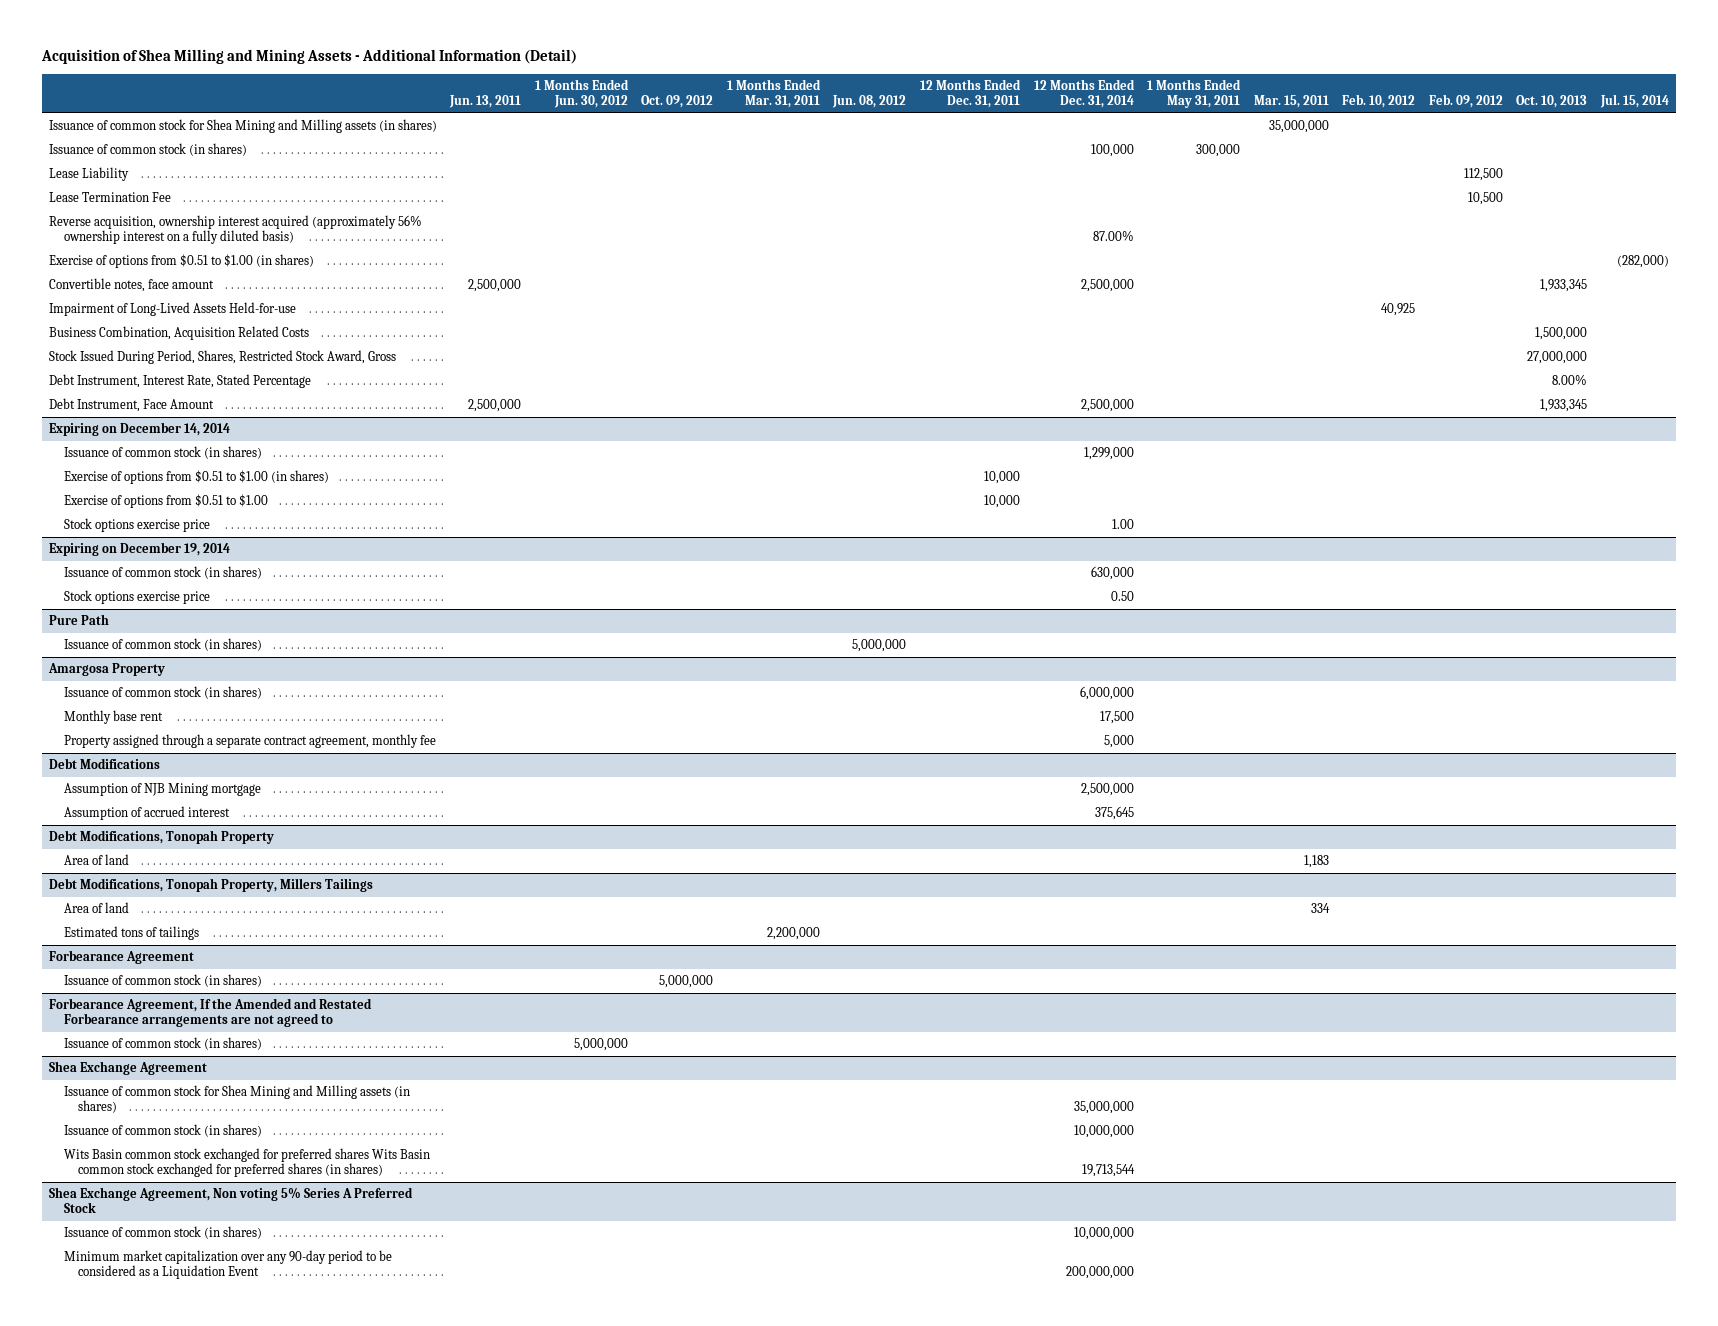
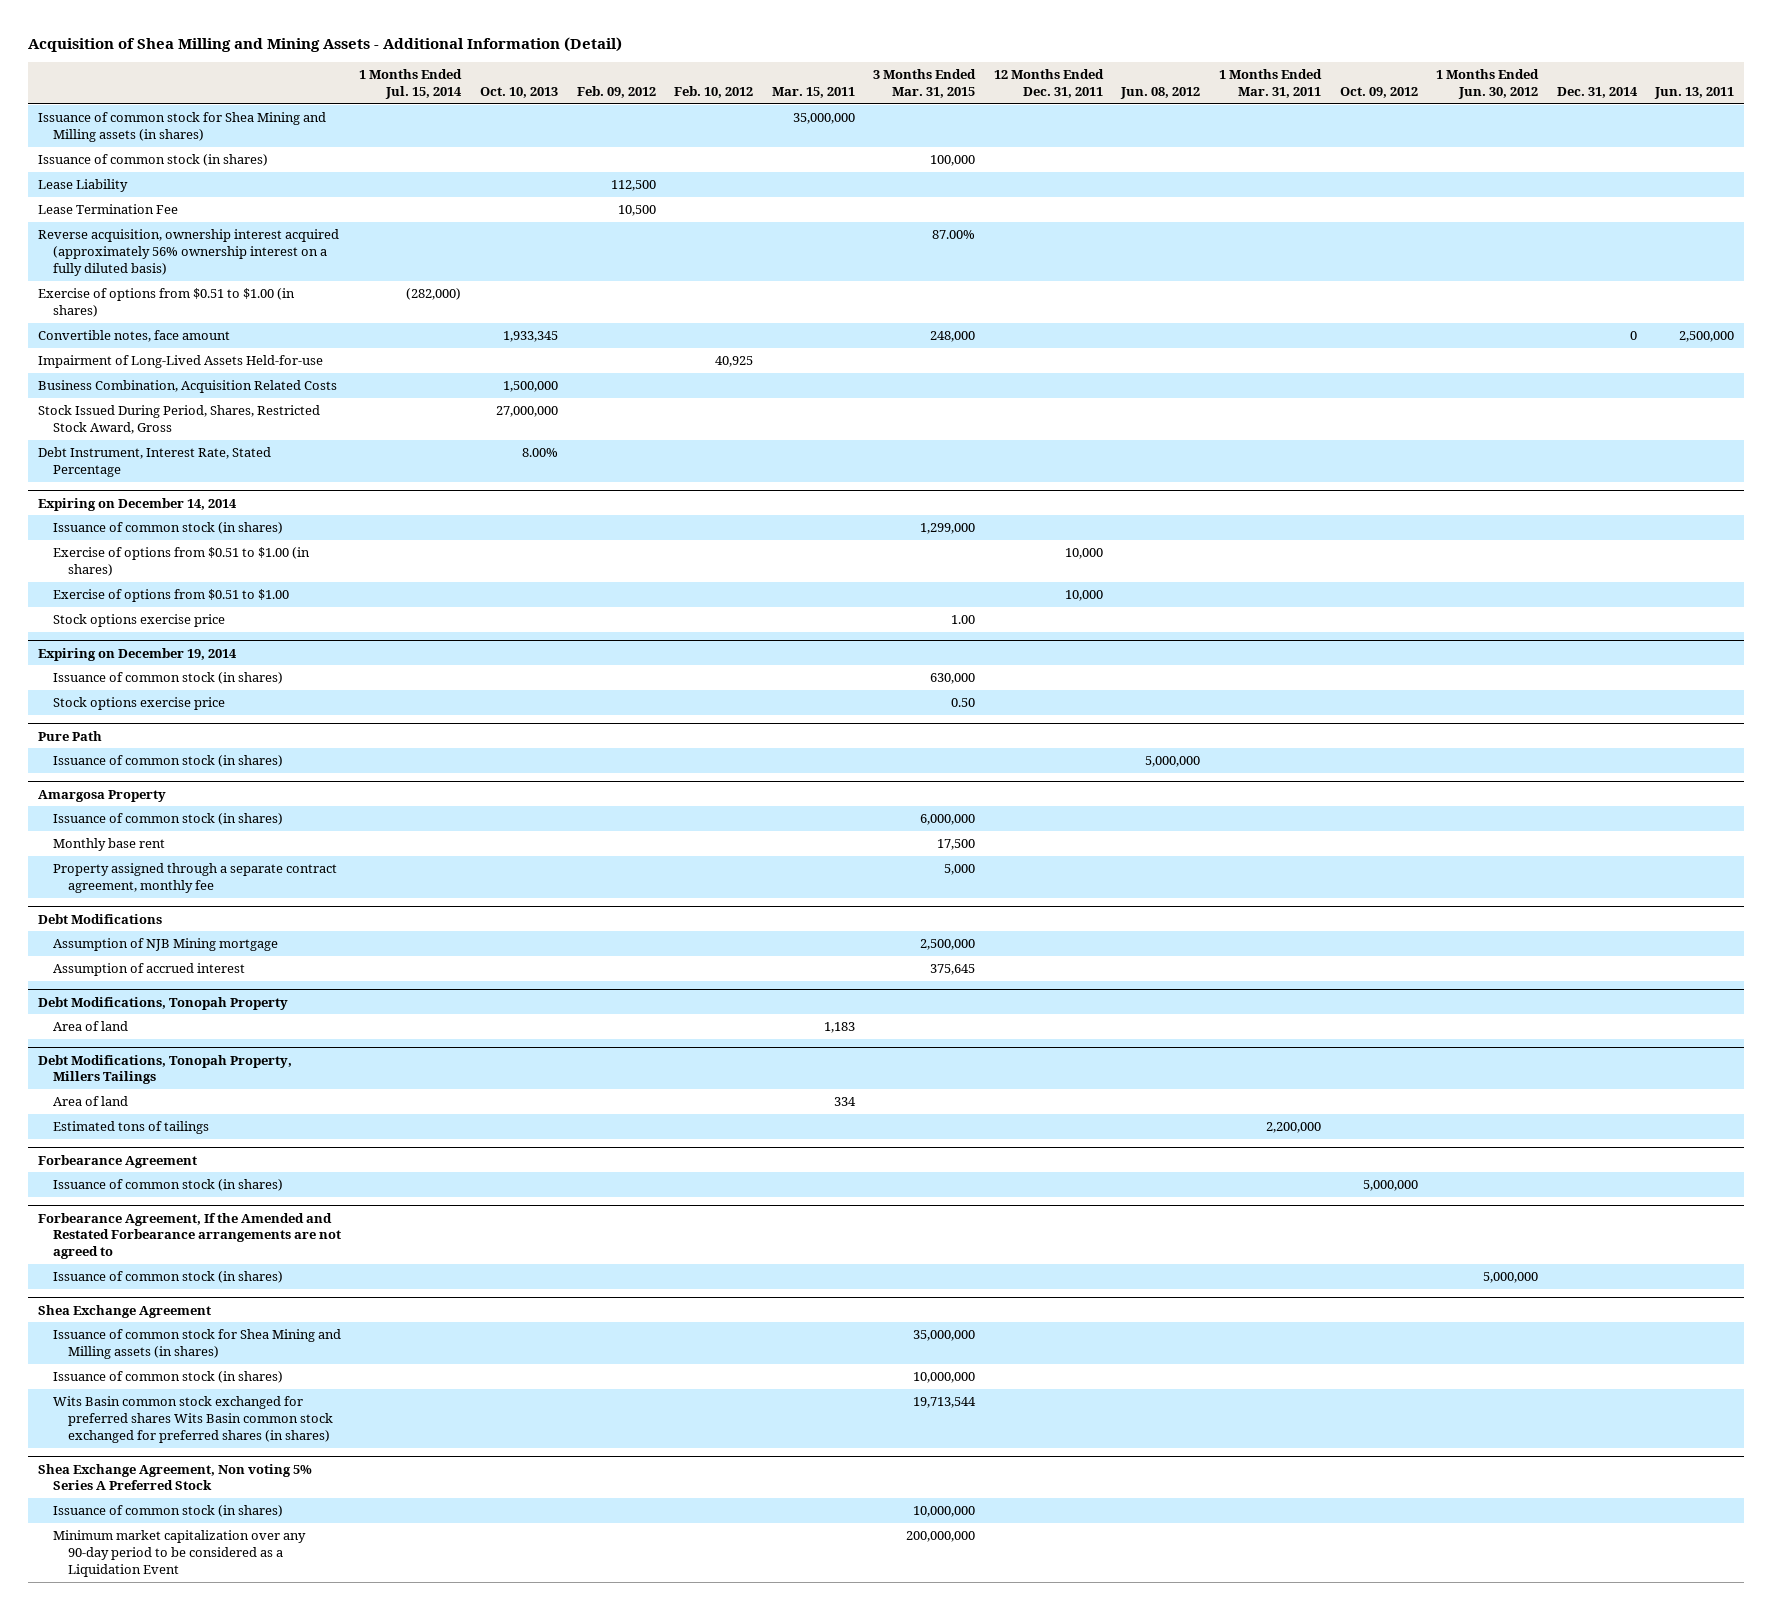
[1033,79,1135,109] 12 Months Ended Dec. 31, 2014 -> none
[1147,79,1242,109] 1 Months Ended May 31, 2011 -> none
[1599,94,1669,109] Jul. 15, 2014 -> none
none -> [359,69,463,100] 1 Months Ended Jul. 15, 2014
none -> [873,69,977,99] 3 Months Ended Mar. 31, 2015
none -> [1556,87,1638,99] Dec. 31, 2014
[48,398,214,413] Debt Instrument, Face Amount -> none

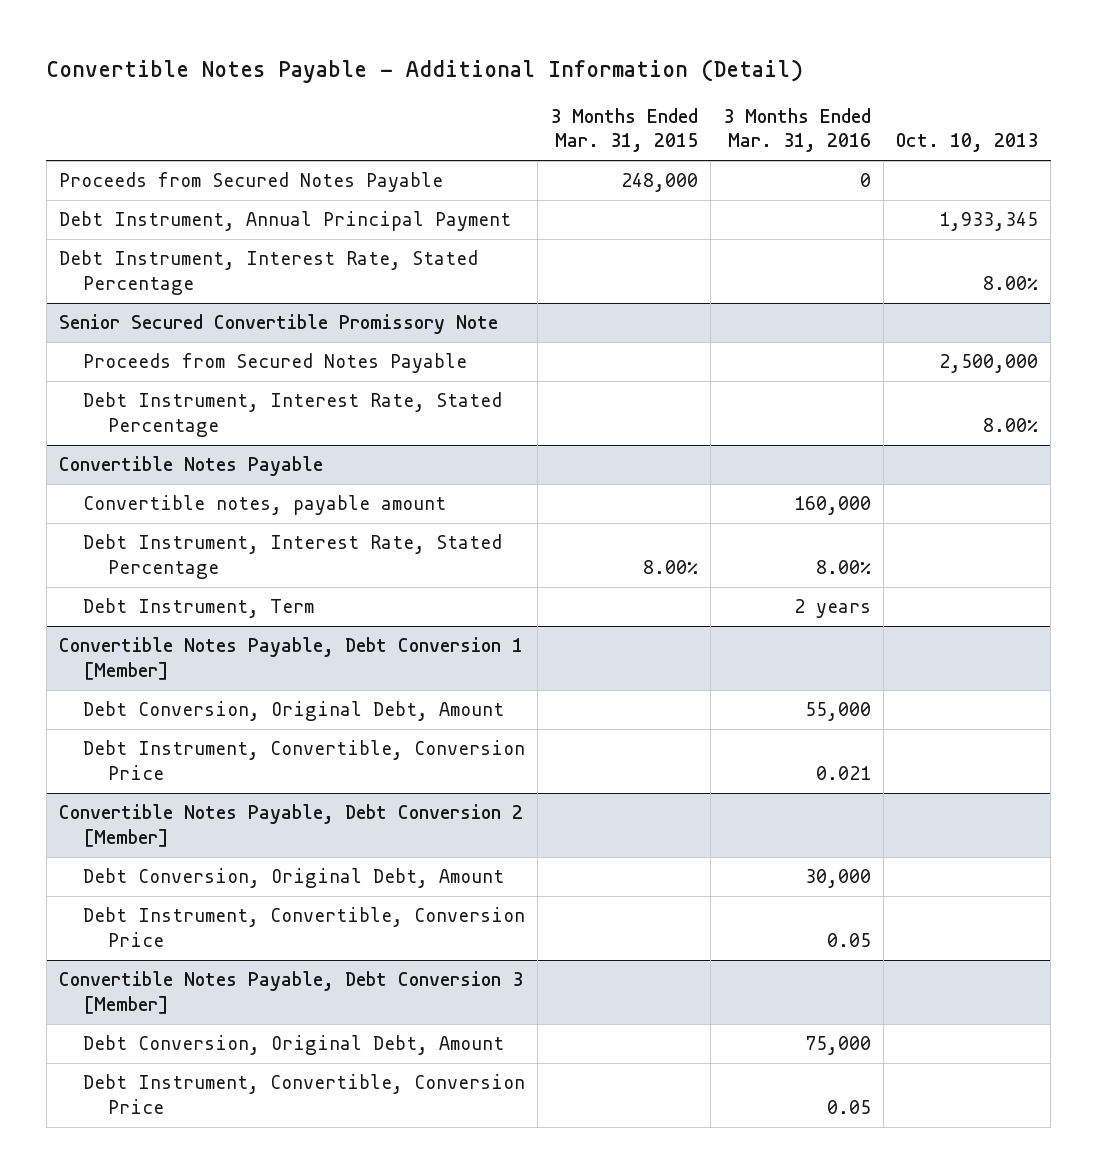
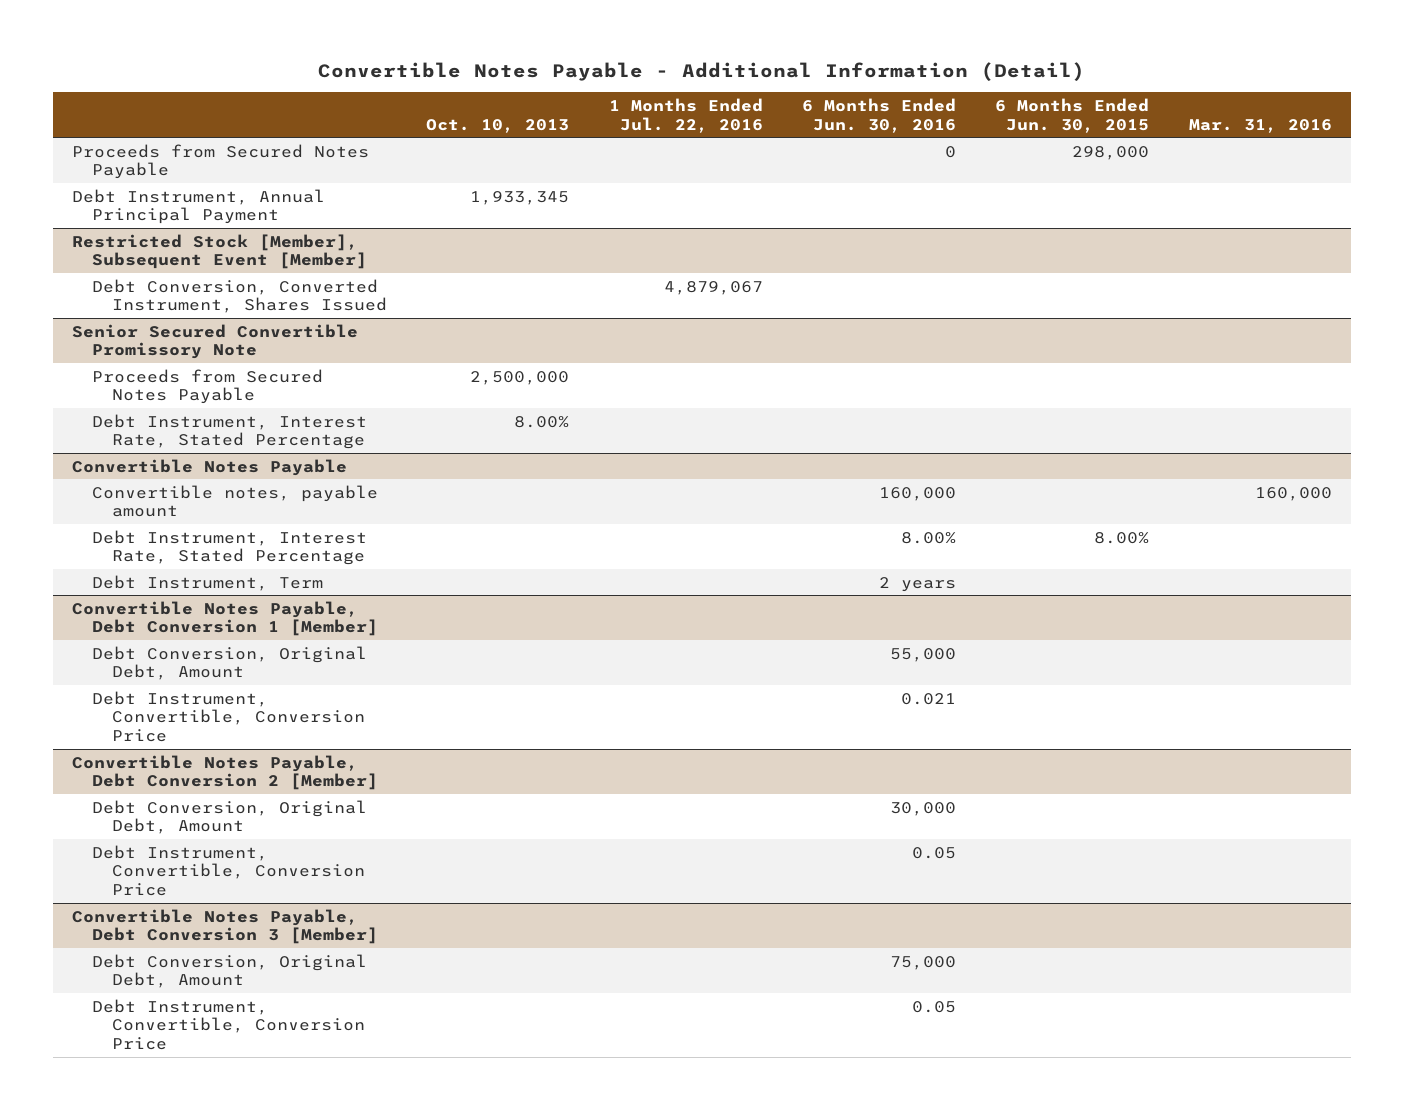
[550,107,699,153] 3 Months Ended Mar. 31, 2015 -> none
[723,107,872,153] 3 Months Ended Mar. 31, 2016 -> none
none -> [608,97,763,133] 1 Months Ended Jul. 22, 2016
none -> [801,97,956,133] 6 Months Ended Jun. 30, 2016
none -> [995,97,1150,133] 6 Months Ended Jun. 30, 2015
none -> [1188,118,1332,133] Mar. 31, 2016
[58,250,478,296] Debt Instrument, Interest Rate, Stated Percentage -> none
none -> [72,233,368,270] Restricted Stock [Member], Subsequent Event [Member]
none -> [92,278,388,314] Debt Conversion, Converted Instrument, Shares Issued

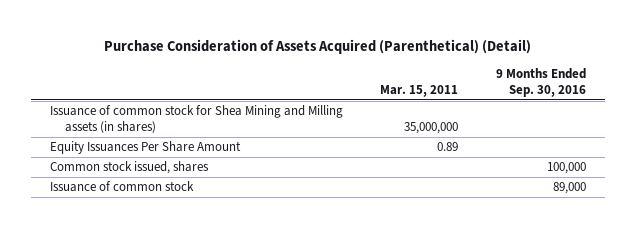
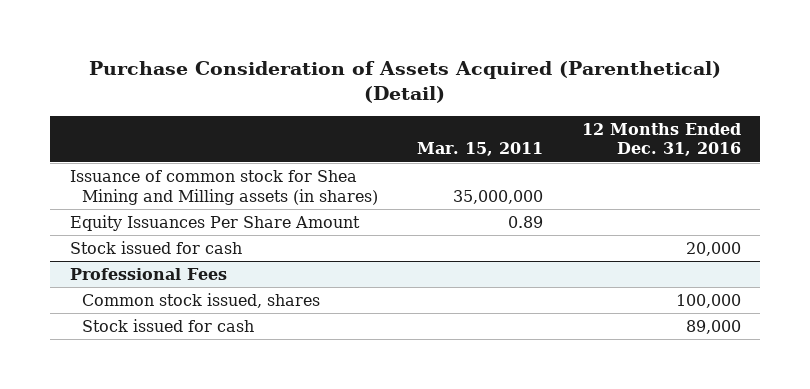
[496,67,587,97] 9 Months Ended Sep. 30, 2016 -> none
none -> [581,122,741,157] 12 Months Ended Dec. 31, 2016
[49,161,209,175] Common stock issued, shares -> none
[49,181,194,193] Issuance of common stock -> [69,240,242,254] Stock issued for cash
none -> [69,267,227,280] Professional Fees
none -> [81,292,320,308] Common stock issued, shares
none -> [81,318,254,332] Stock issued for cash

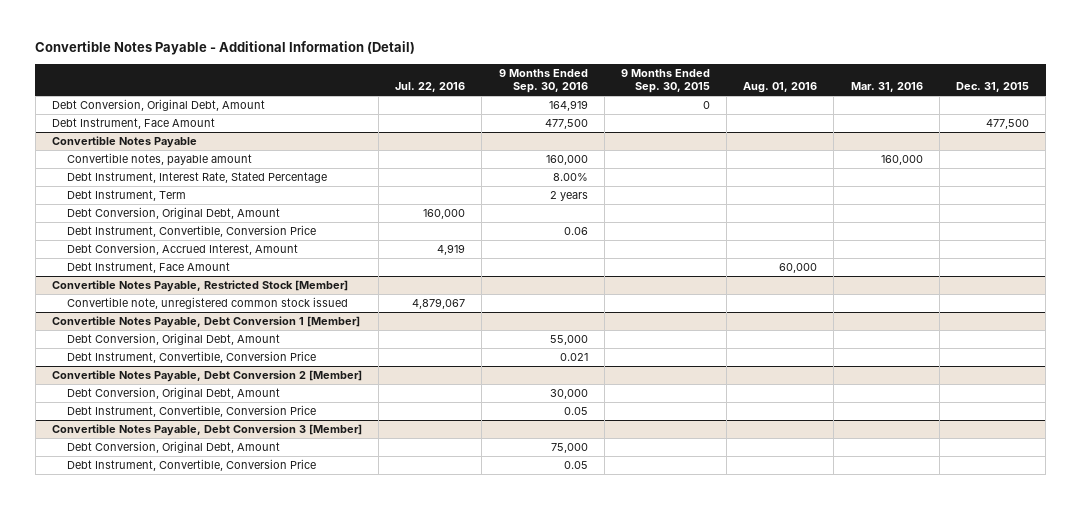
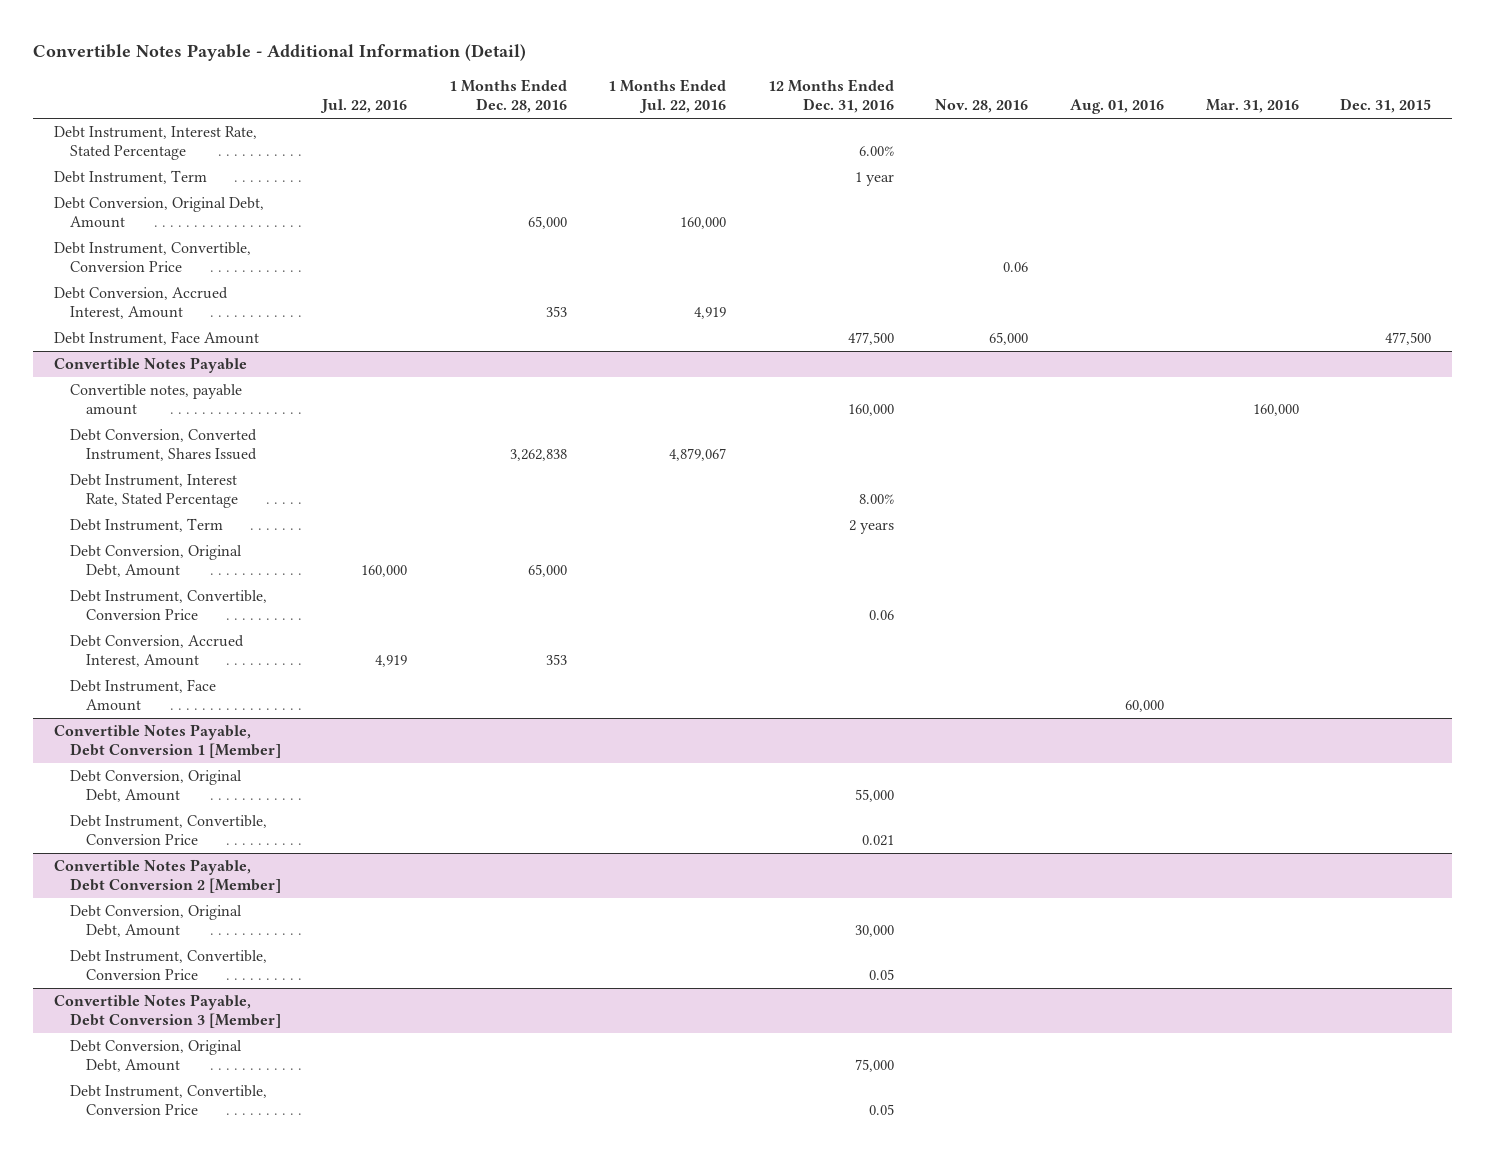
[498,68,588,94] 9 Months Ended Sep. 30, 2016 -> none
[620,68,710,94] 9 Months Ended Sep. 30, 2015 -> none
none -> [448,79,567,114] 1 Months Ended Dec. 28, 2016
none -> [608,79,727,114] 1 Months Ended Jul. 22, 2016
none -> [767,79,894,114] 12 Months Ended Dec. 31, 2016
none -> [935,99,1029,114] Nov. 28, 2016
none -> [53,126,257,161] Debt Instrument, Interest Rate, Stated Percentage
none -> [53,170,207,185] Debt Instrument, Term
none -> [53,242,251,273] Debt Instrument, Convertible, Conversion Price
none -> [53,287,228,320] Debt Conversion, Accrued Interest, Amount
none -> [69,429,257,462] Debt Conversion, Converted Instrument, Shares Issued
[51,280,348,293] Convertible Notes Payable, Restricted Stock [Member] -> none
[66,297,348,310] Convertible note, unregistered common stock issued -> none

